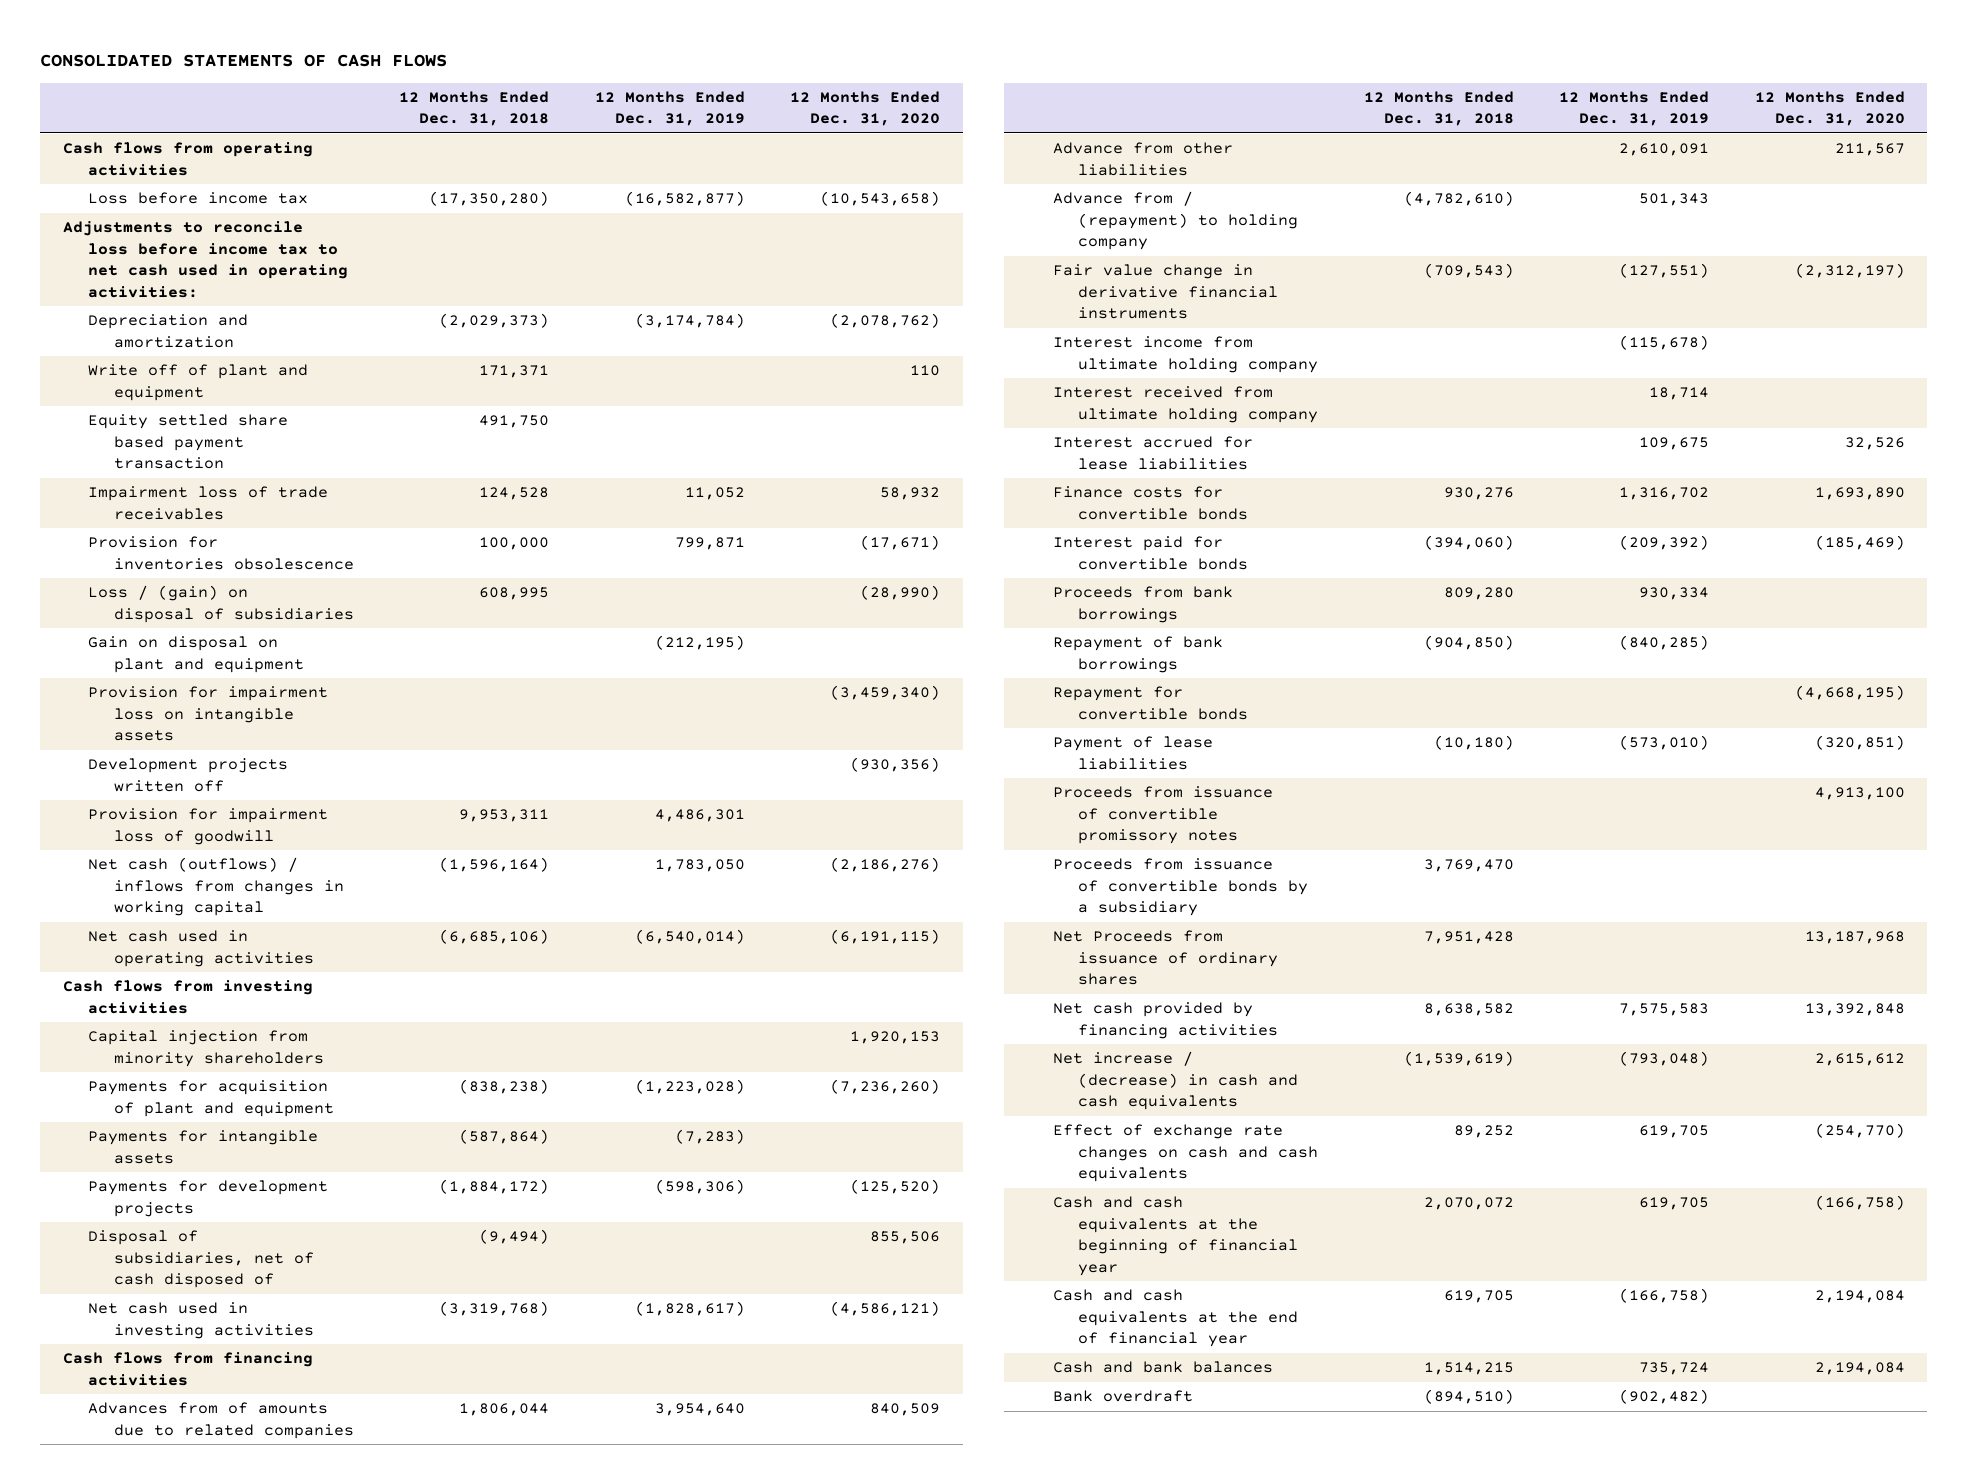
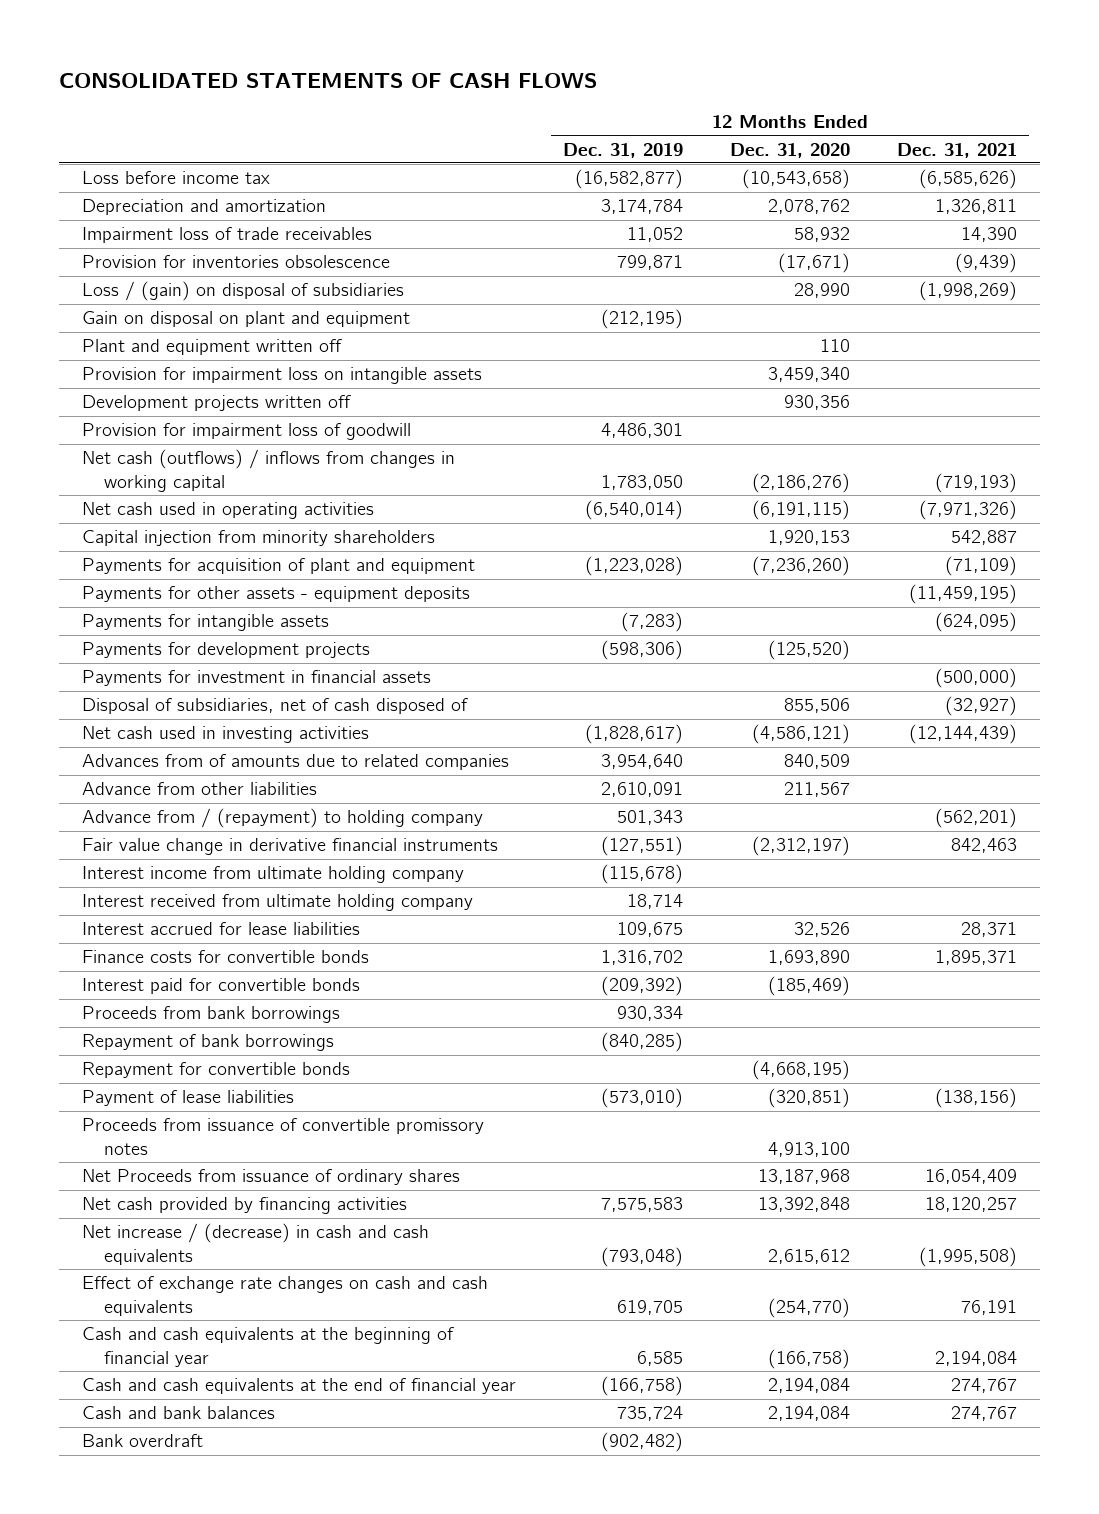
[399,90,550,127] 12 Months Ended Dec. 31, 2018 -> none
none -> [896,142,1017,158] Dec. 31, 2021
[62,142,313,176] Cash flows from operating activities -> none
[62,221,349,298] Adjustments to reconcile loss before income tax to net cash used in operating activities: -> none
[88,364,309,401] Write off of plant and equipment -> none
[88,414,289,470] Equity settled share based payment transaction -> none
[634,313,745,329] (3,174,784) -> [601,199,684,215] 3,174,784
[830,313,941,329] (2,078,762) -> [768,199,851,215] 2,078,762
[860,585,941,601] (28,990) -> [794,283,851,299] 28,990
none -> [82,339,343,356] Plant and equipment written off
[830,685,941,701] (3,459,340) -> [768,367,851,383] 3,459,340
[850,757,941,773] (930,356) -> [784,395,851,411] 930,356
[62,980,313,1014] Cash flows from investing activities -> none
none -> [82,586,471,603] Payments for other assets - equipment deposits
none -> [82,670,432,687] Payments for investment in financial assets
[62,1352,313,1386] Cash flows from financing activities -> none
[1052,858,1309,917] Proceeds from issuance of convertible bonds by a subsidiary -> none
[1639,1197,1710,1211] 619,705 -> [637,1350,684,1366] 6,585

